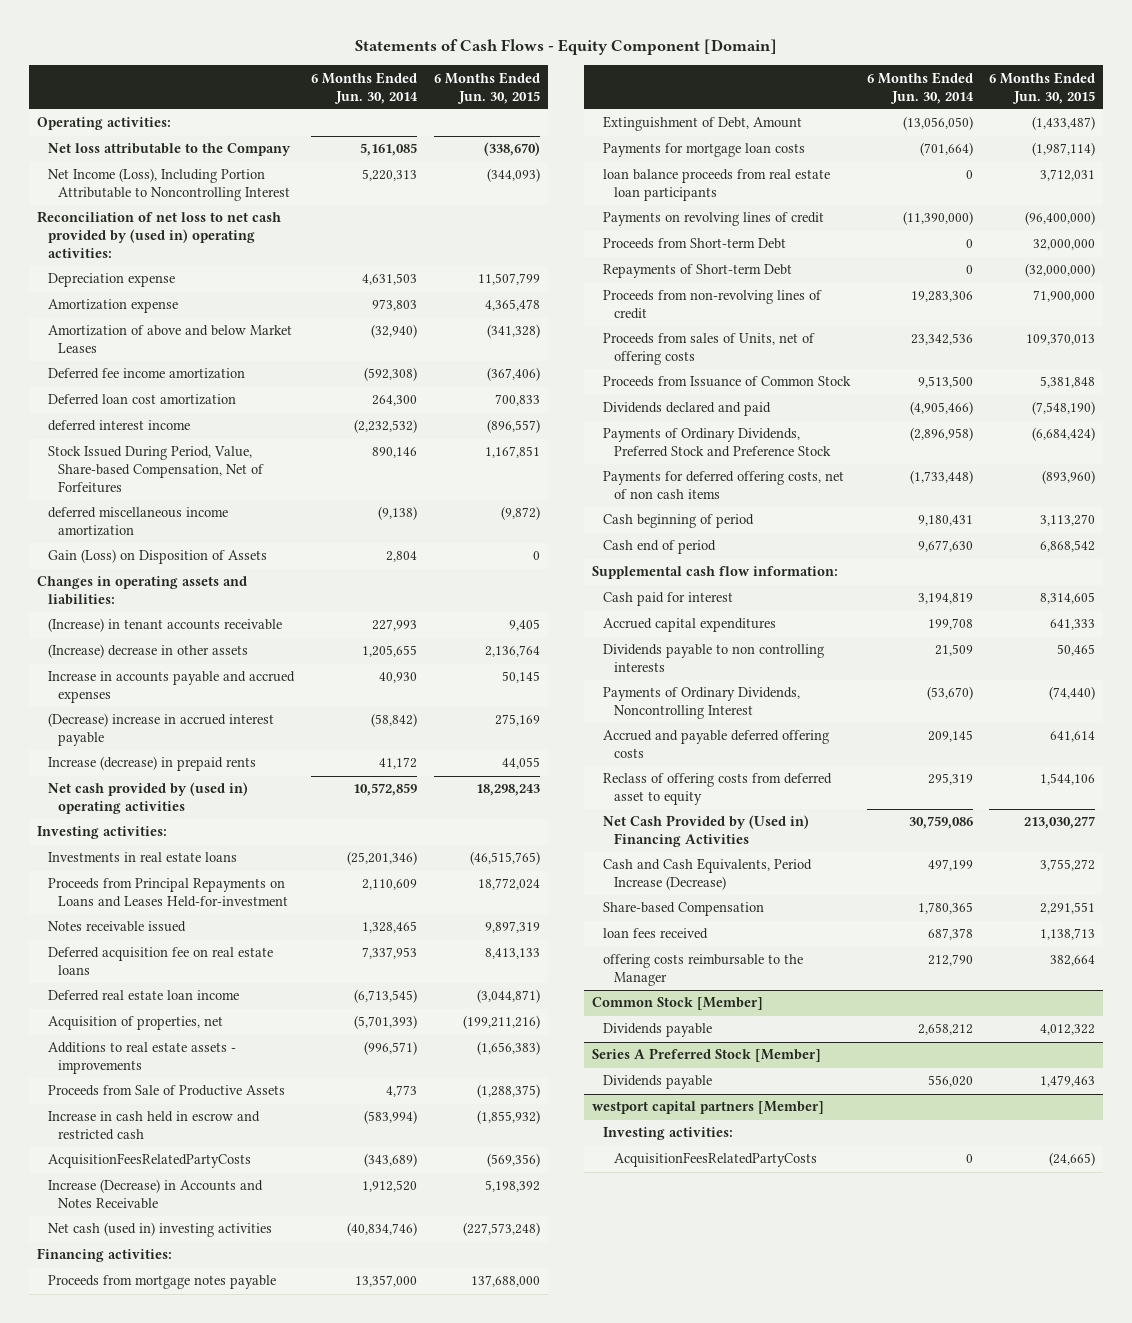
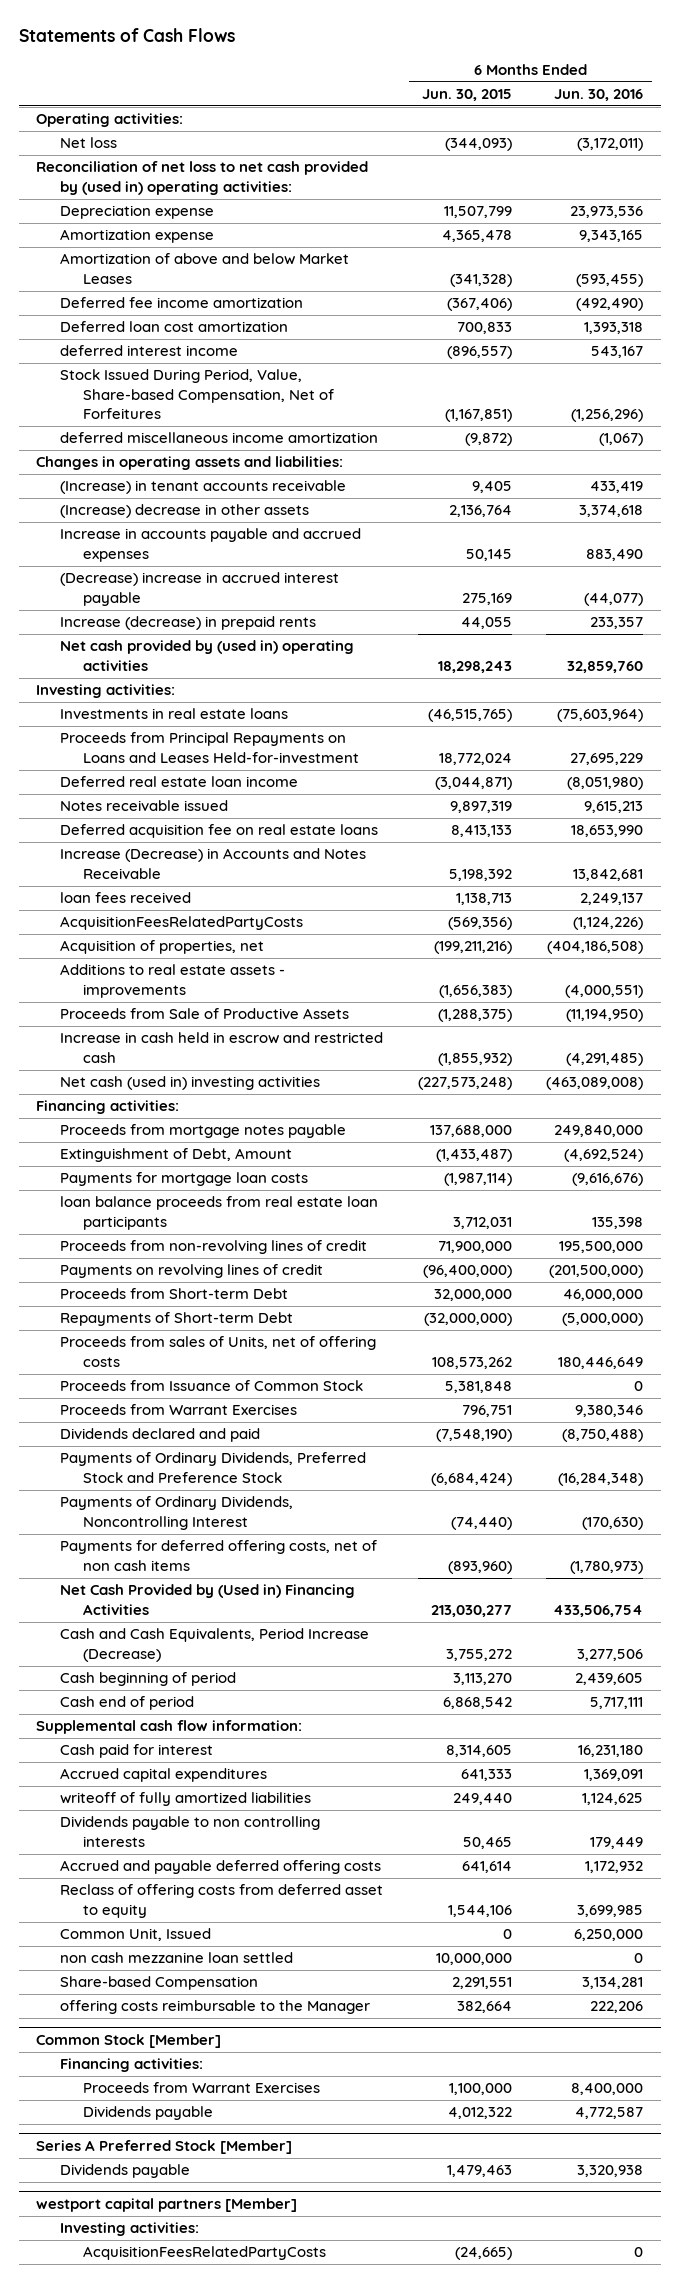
[355,39,778,56] Statements of Cash Flows - Equity Component [Domain] -> [18,28,235,43] Statements of Cash Flows
[311,71,419,104] 6 Months Ended Jun. 30, 2014 -> none
none -> [554,88,644,101] Jun. 30, 2016
[47,143,291,157] Net loss attributable to the Company -> none
[47,168,291,202] Net Income (Loss), Including Portion Attributable to Noncontrolling Interest -> [59,137,117,149] Net loss
[484,446,540,459] 1,167,851 -> [444,409,512,423] (1,167,851)
[47,549,267,565] Gain (Loss) on Disposition of Assets -> none
[47,990,239,1002] Deferred real estate loan income -> [59,776,298,788] Deferred real estate loan income
[47,1179,263,1210] Increase (Decrease) in Accounts and Notes Receivable -> [59,848,366,879] Increase (Decrease) in Accounts and Notes Receivable
[602,928,708,940] loan fees received -> [59,892,191,904] loan fees received
[47,1153,251,1169] AcquisitionFeesRelatedPartyCosts -> [59,916,303,931] AcquisitionFeesRelatedPartyCosts
[602,290,822,320] Proceeds from non-revolving lines of credit -> [59,1240,367,1255] Proceeds from non-revolving lines of credit
[1026,333,1096,346] 109,370,013 -> [431,1356,512,1369] 108,573,262
none -> [59,1404,297,1416] Proceeds from Warrant Exercises
[602,687,800,720] Payments of Ordinary Dividends, Noncontrolling Interest -> [59,1496,293,1530] Payments of Ordinary Dividends, Noncontrolling Interest
[602,815,809,848] Net Cash Provided by (Used in) Financing Activities -> [59,1584,355,1615] Net Cash Provided by (Used in) Financing Activities
[602,858,812,891] Cash and Cash Equivalents, Period Increase (Decrease) -> [59,1628,369,1662] Cash and Cash Equivalents, Period Increase (Decrease)
none -> [59,1792,311,1807] writeoff of fully amortized liabilities
none -> [59,1928,211,1942] Common Unit, Issued
none -> [59,1952,293,1964] non cash mezzanine loan settled
none -> [59,2058,203,2073] Financing activities:
none -> [83,2082,321,2094] Proceeds from Warrant Exercises

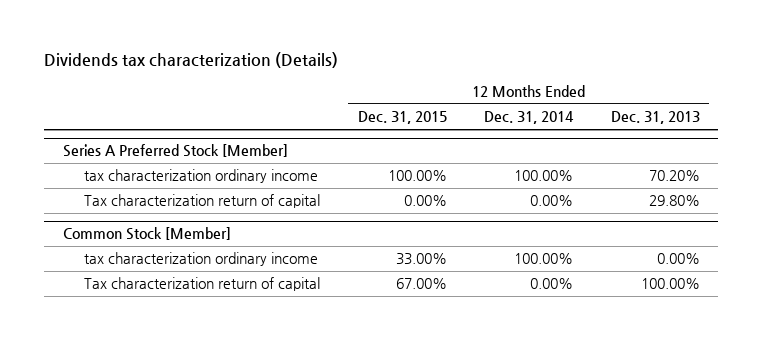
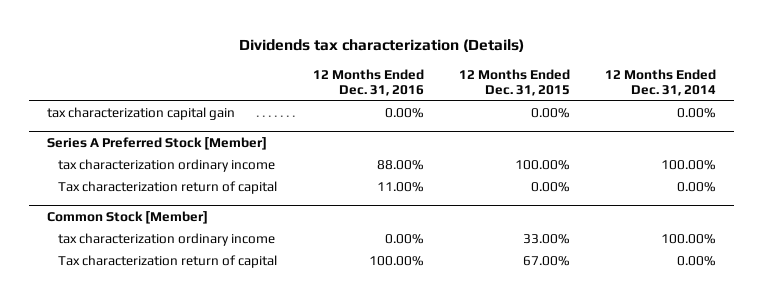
[610,111,700,125] Dec. 31, 2013 -> none
none -> [312,68,424,97] 12 Months Ended Dec. 31, 2016
none -> [46,107,235,121] tax characterization capital gain

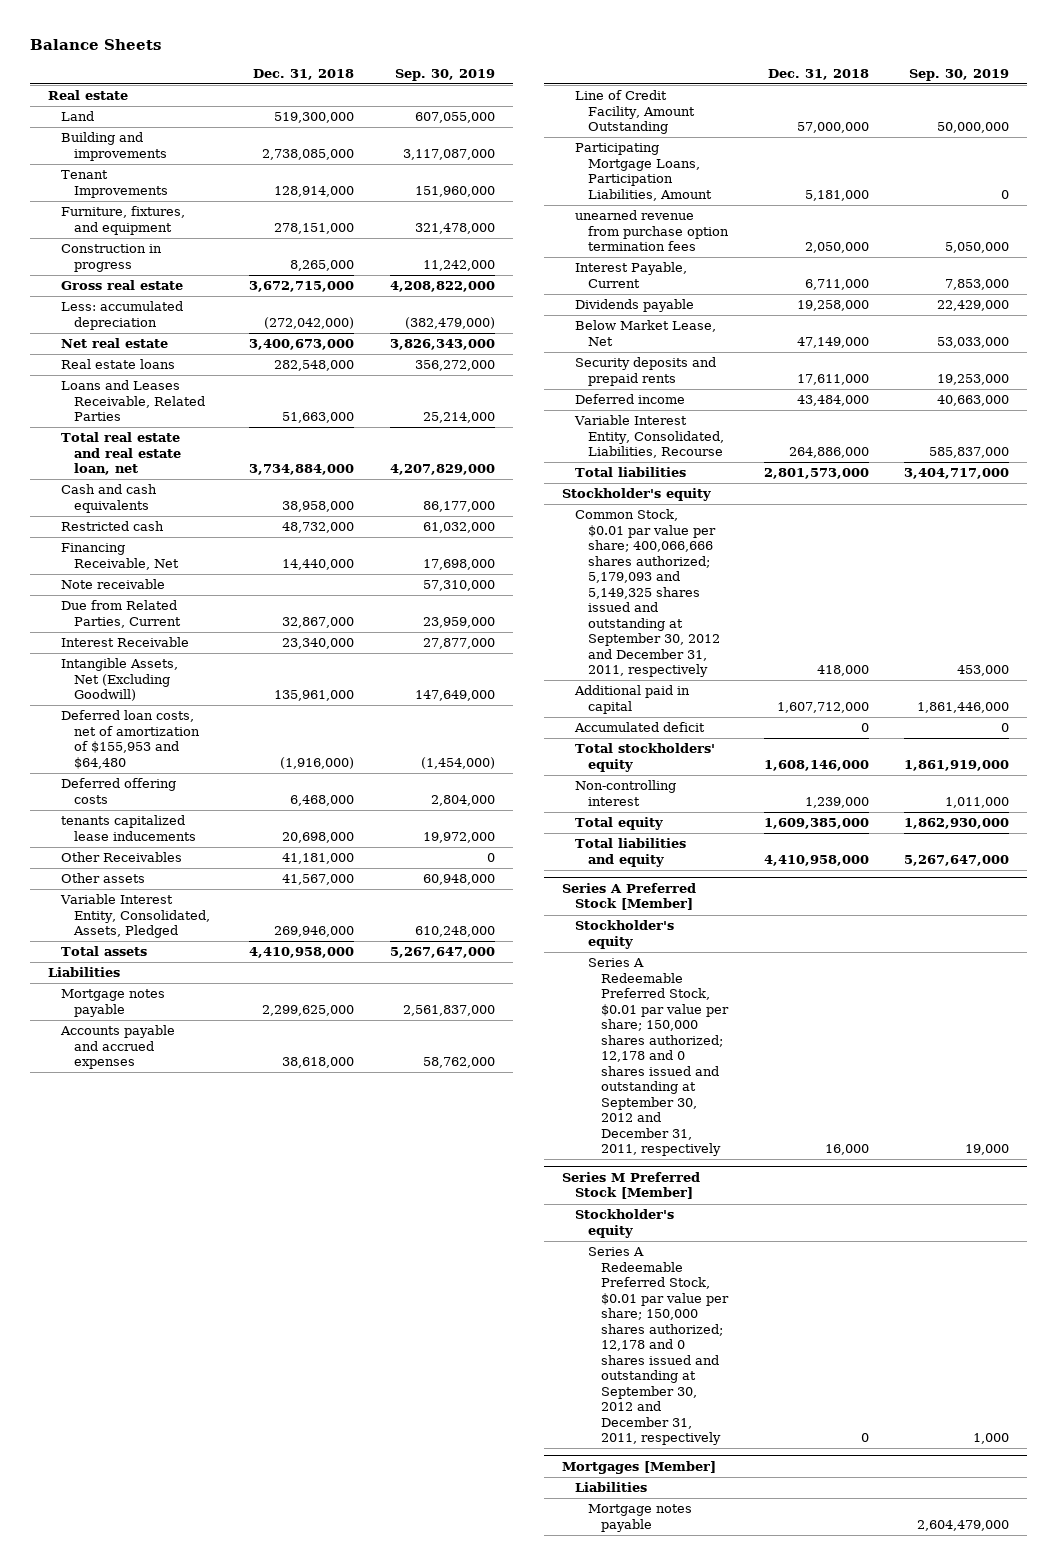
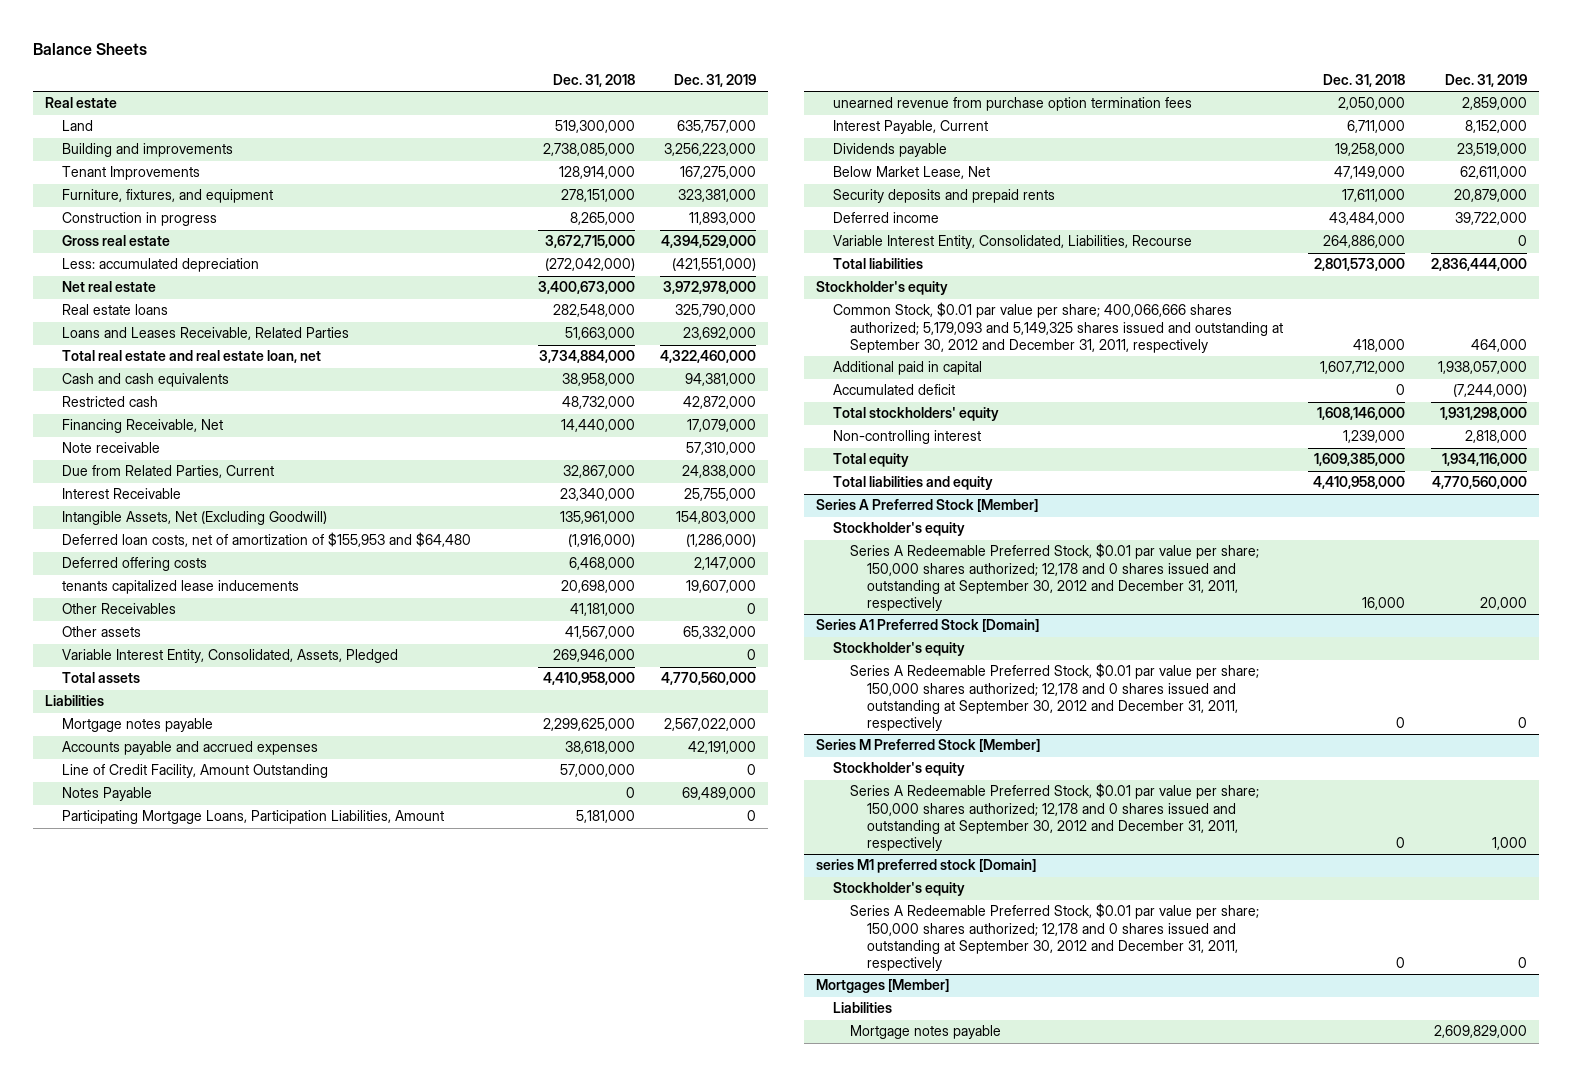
[394,68,495,81] Sep. 30, 2019 -> none
none -> [673,74,756,88] Dec. 31, 2019
none -> [62,787,153,802] Notes Payable
none -> [816,619,1040,633] Series A1 Preferred Stock [Domain]
none -> [833,642,966,657] Stockholder's equity
none -> [850,663,1260,732] Series A Redeemable Preferred Stock, $0.01 par value per share; 150,000 shares authorized; 12,178 and 0 shares issued and outstanding at September 30, 2012 and December 31, 2011, respectively
none -> [816,859,1037,874] series M1 preferred stock [Domain]
none -> [833,882,966,897] Stockholder's equity
none -> [850,903,1260,972] Series A Redeemable Preferred Stock, $0.01 par value per share; 150,000 shares authorized; 12,178 and 0 shares issued and outstanding at September 30, 2012 and December 31, 2011, respectively

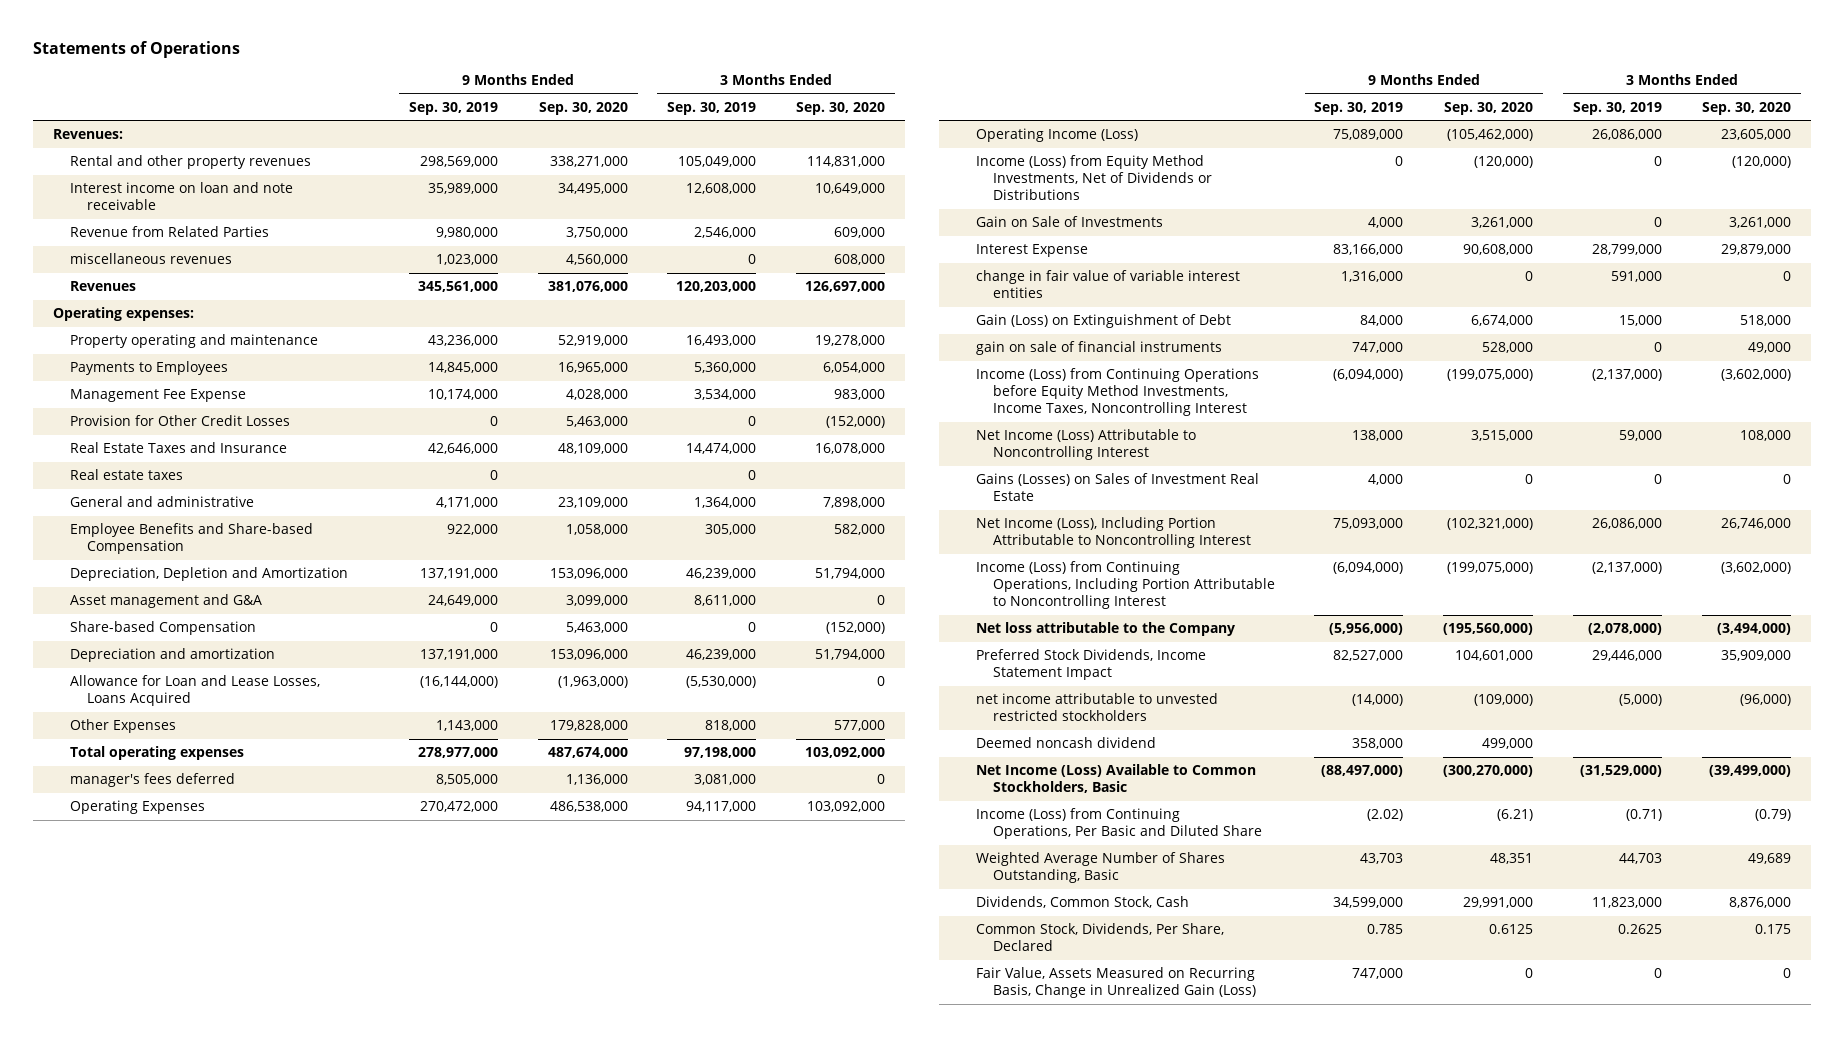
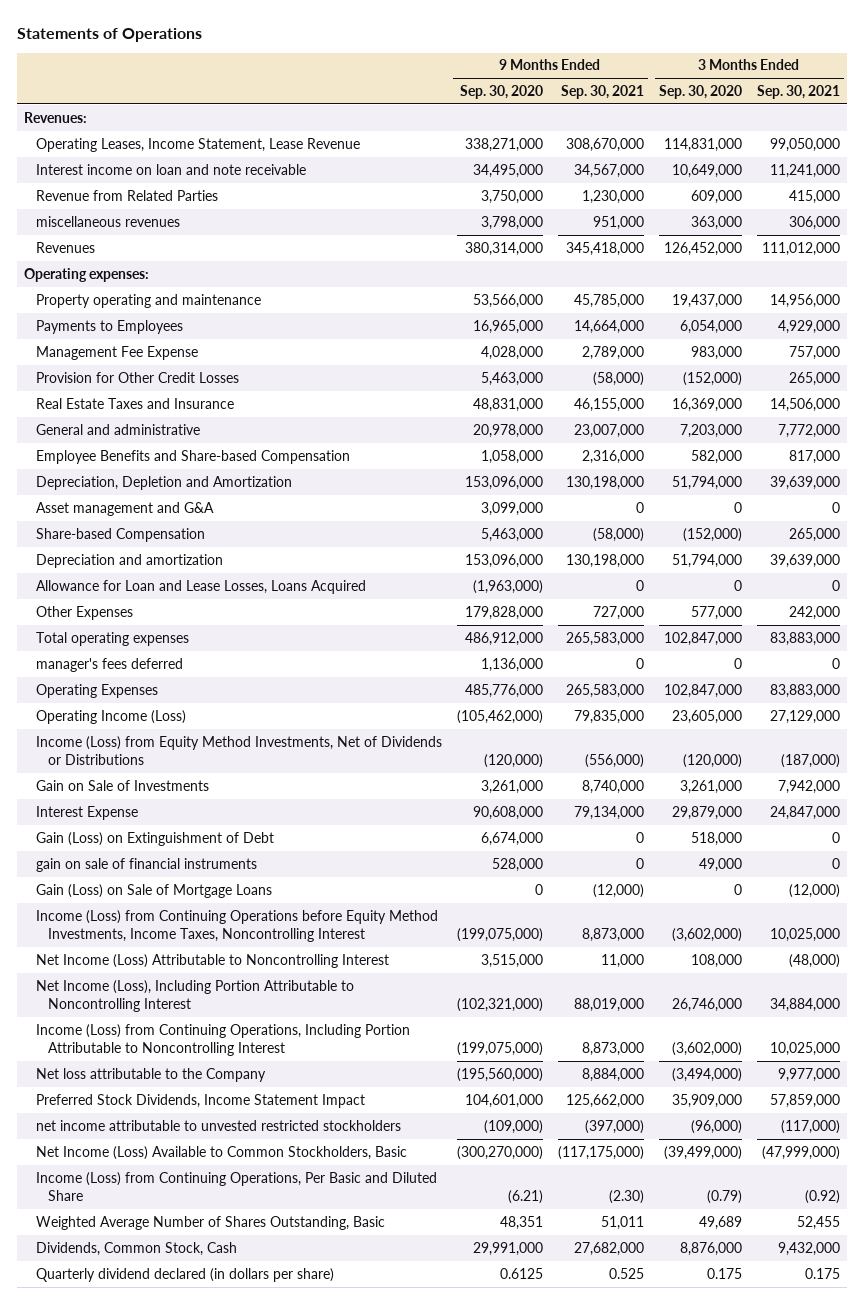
[408,101,498,115] Sep. 30, 2019 -> none
[667,101,757,115] Sep. 30, 2019 -> none
none -> [560,85,644,100] Sep. 30, 2021
none -> [756,85,840,100] Sep. 30, 2021
[69,155,311,170] Rental and other property revenues -> [35,137,360,152] Operating Leases, Income Statement, Lease Revenue
[565,254,628,266] 4,560,000 -> [480,215,543,230] 3,798,000
[834,254,886,266] 608,000 -> [690,215,742,230] 363,000
[547,281,628,293] 381,076,000 -> [464,241,543,256] 380,314,000
[805,281,886,293] 126,697,000 -> [663,241,742,256] 126,452,000
[557,335,628,347] 52,919,000 -> [472,293,543,308] 53,566,000
[815,335,886,347] 19,278,000 -> [671,293,742,308] 19,437,000
[69,469,183,481] Real estate taxes -> none
[557,443,628,455] 48,109,000 -> [472,397,543,412] 48,831,000
[815,443,886,455] 16,078,000 -> [671,397,742,412] 16,369,000
[557,497,628,509] 23,109,000 -> [472,423,543,438] 20,978,000
[823,497,886,509] 7,898,000 -> [679,423,742,438] 7,203,000
[547,747,628,759] 487,674,000 -> [464,631,543,646] 486,912,000
[805,747,886,759] 103,092,000 -> [663,631,742,646] 102,847,000
[549,801,628,813] 486,538,000 -> [464,683,543,698] 485,776,000
[807,801,886,813] 103,092,000 -> [663,683,742,698] 102,847,000
[975,270,1240,299] change in fair value of variable interest entities -> none
none -> [35,883,272,898] Gain (Loss) on Sale of Mortgage Loans
[975,473,1259,502] Gains (Losses) on Sales of Investment Real Estate -> none
[975,737,1156,749] Deemed noncash dividend -> none
[975,967,1256,999] Fair Value, Assets Measured on Recurring Basis, Change in Unrealized Gain (Loss) -> none
[975,923,1224,952] Common Stock, Dividends, Per Share, Declared -> [35,1267,334,1282] Quarterly dividend declared (in dollars per share)

